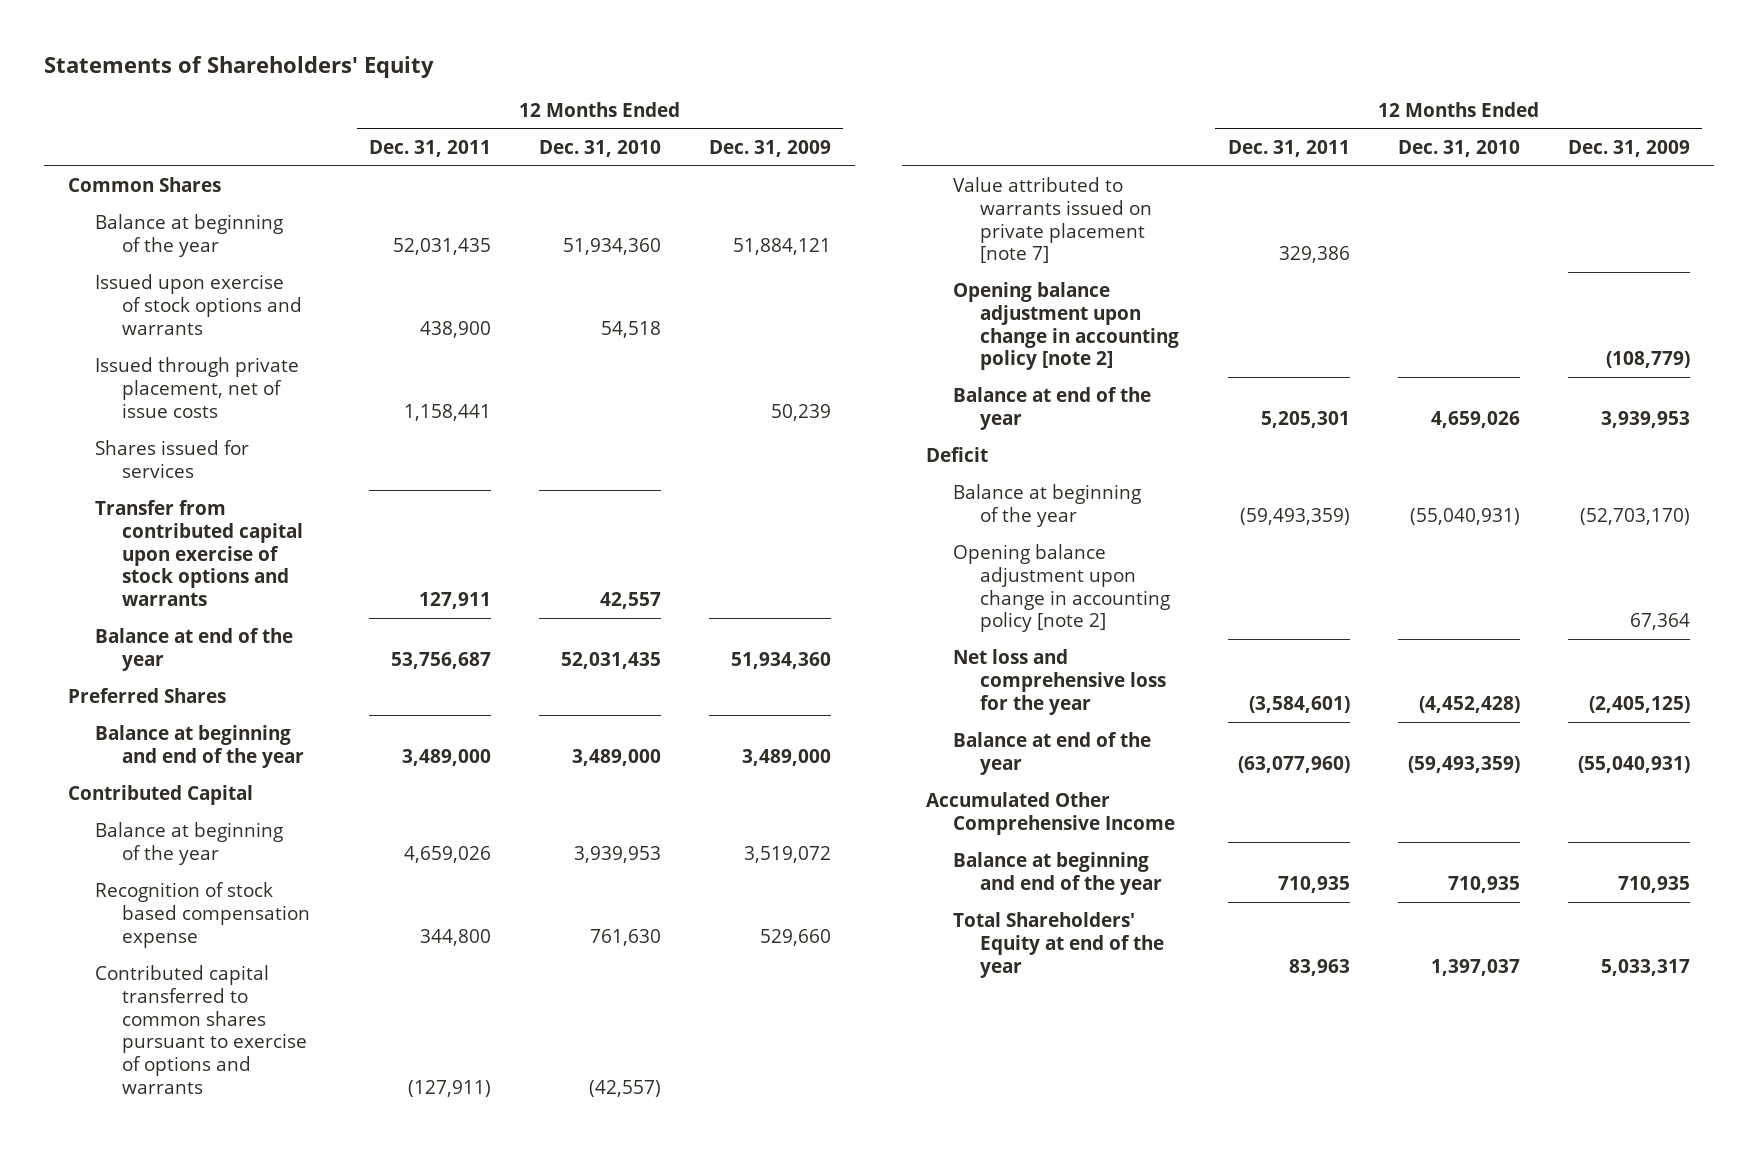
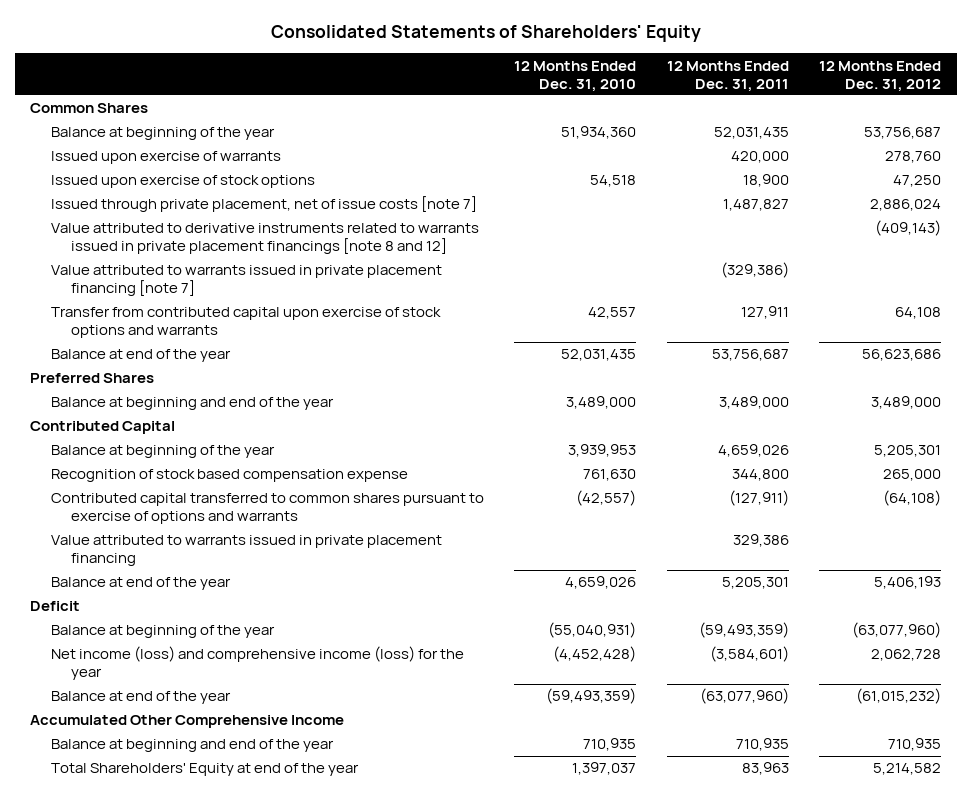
[43,55,434,78] Statements of Shareholders' Equity -> [270,25,701,43] Consolidated Statements of Shareholders' Equity
[709,139,832,157] Dec. 31, 2009 -> none
none -> [819,60,942,92] 12 Months Ended Dec. 31, 2012
[94,440,249,478] Shares issued for services -> none
none -> [50,151,281,165] Issued upon exercise of warrants
[94,274,302,335] Issued upon exercise of stock options and warrants -> [50,175,315,189] Issued upon exercise of stock options
[419,320,491,338] 438,900 -> [742,174,789,188] 18,900
[94,357,299,418] Issued through private placement, net of issue costs -> [50,196,477,213] Issued through private placement, net of issue costs [note 7]
[403,403,491,421] 1,158,441 -> [722,199,789,212] 1,487,827
none -> [50,223,479,255] Value attributed to derivative instruments related to warrants issued in private placement financings [note 8 and 12]
none -> [50,265,442,297] Value attributed to warrants issued in private placement financing [note 7]
[953,282,1180,371] Opening balance adjustment upon change in accounting policy [note 2] -> none
[953,177,1153,264] Value attributed to warrants issued on private placement [note 7] -> [50,535,442,567] Value attributed to warrants issued in private placement financing
[953,544,1171,633] Opening balance adjustment upon change in accounting policy [note 2] -> none
[953,649,1167,715] Net loss and comprehensive loss for the year -> [50,646,464,681] Net income (loss) and comprehensive income (loss) for the year

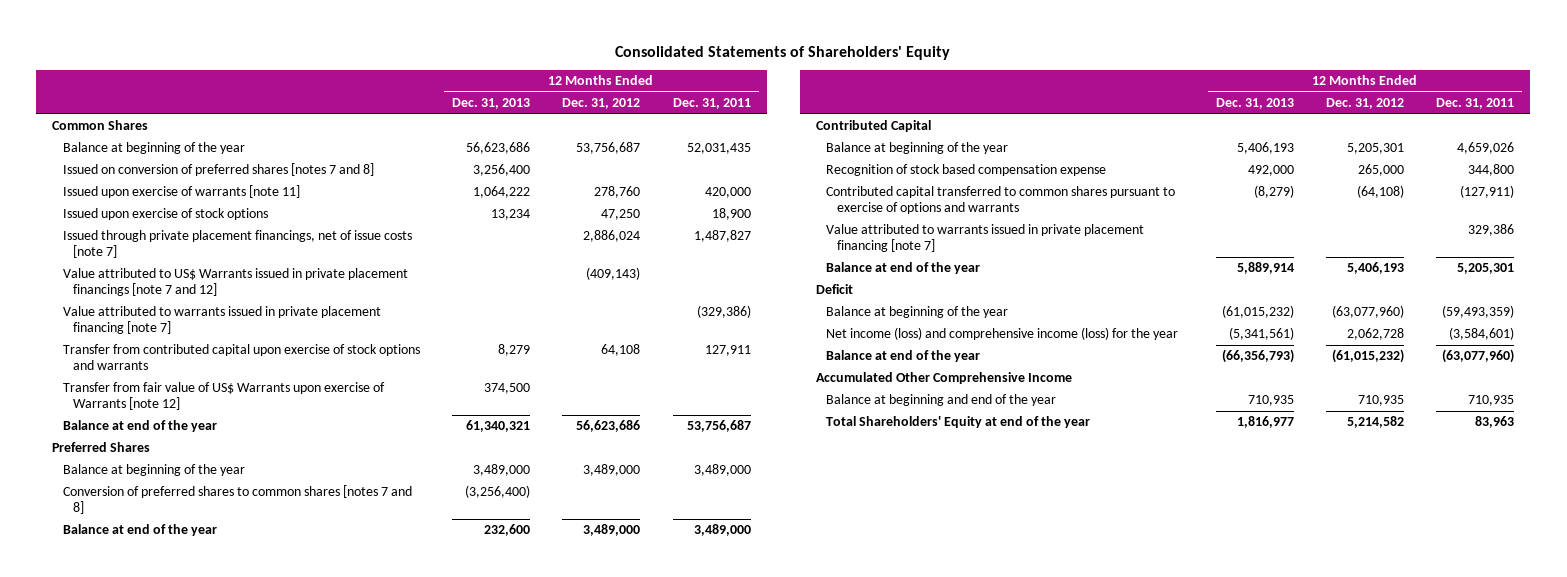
[514,60,637,92] 12 Months Ended Dec. 31, 2010 -> none
none -> [452,98,531,110] Dec. 31, 2013
none -> [62,163,374,177] Issued on conversion of preferred shares [notes 7 and 8]
[50,151,281,165] Issued upon exercise of warrants -> [62,185,300,199] Issued upon exercise of warrants [note 11]
[50,196,477,213] Issued through private placement, net of issue costs [note 7] -> [62,230,412,259] Issued through private placement financings, net of issue costs [note 7]
[50,223,479,255] Value attributed to derivative instruments related to warrants issued in private placement financings [note 8 and 12] -> [62,268,408,297] Value attributed to US$ Warrants issued in private placement financings [note 7 and 12]
none -> [62,382,385,411] Transfer from fair value of US$ Warrants upon exercise of Warrants [note 12]
[50,397,334,411] Balance at beginning and end of the year -> [62,464,245,477] Balance at beginning of the year
none -> [62,485,412,515] Conversion of preferred shares to common shares [notes 7 and 8]
none -> [62,524,217,537] Balance at end of the year
[50,535,442,567] Value attributed to warrants issued in private placement financing -> [826,224,1145,253] Value attributed to warrants issued in private placement financing [note 7]

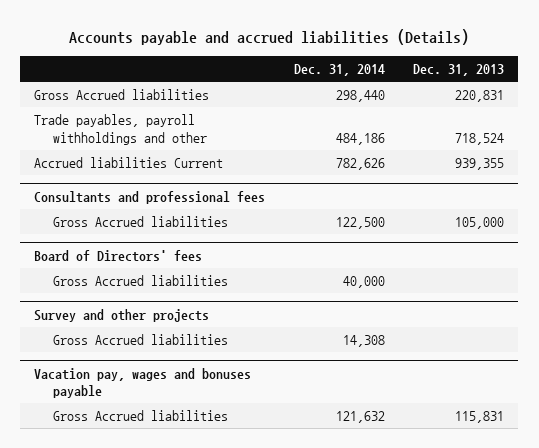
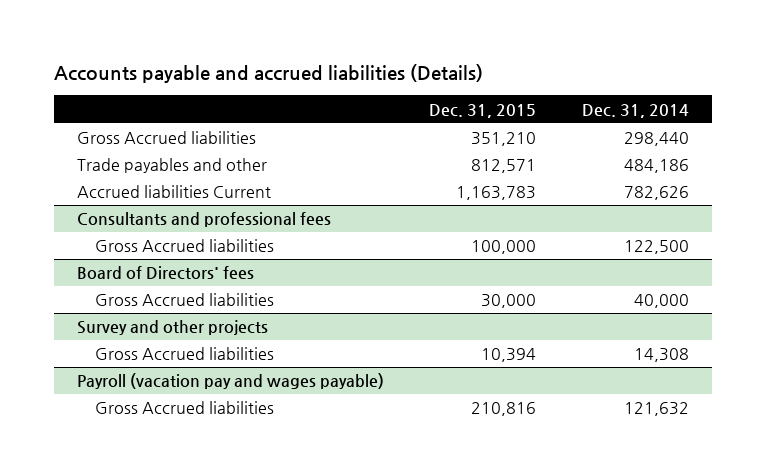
[413,64,505,77] Dec. 31, 2013 -> none
none -> [429,103,537,118] Dec. 31, 2015
[34,114,208,145] Trade payables, payroll withholdings and other -> [76,158,267,174] Trade payables and other
[34,367,252,399] Vacation pay, wages and bonuses payable -> [76,373,384,390] Payroll (vacation pay and wages payable)

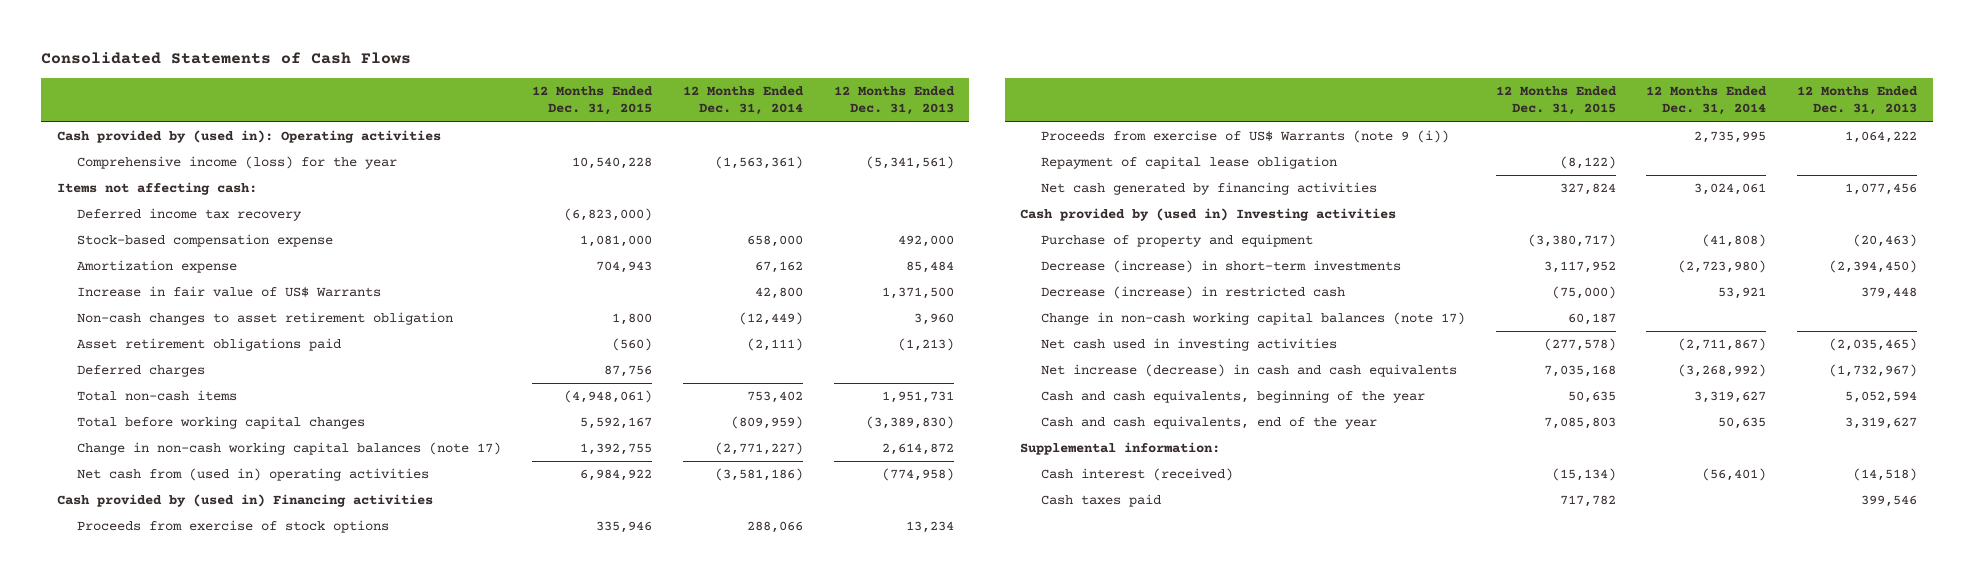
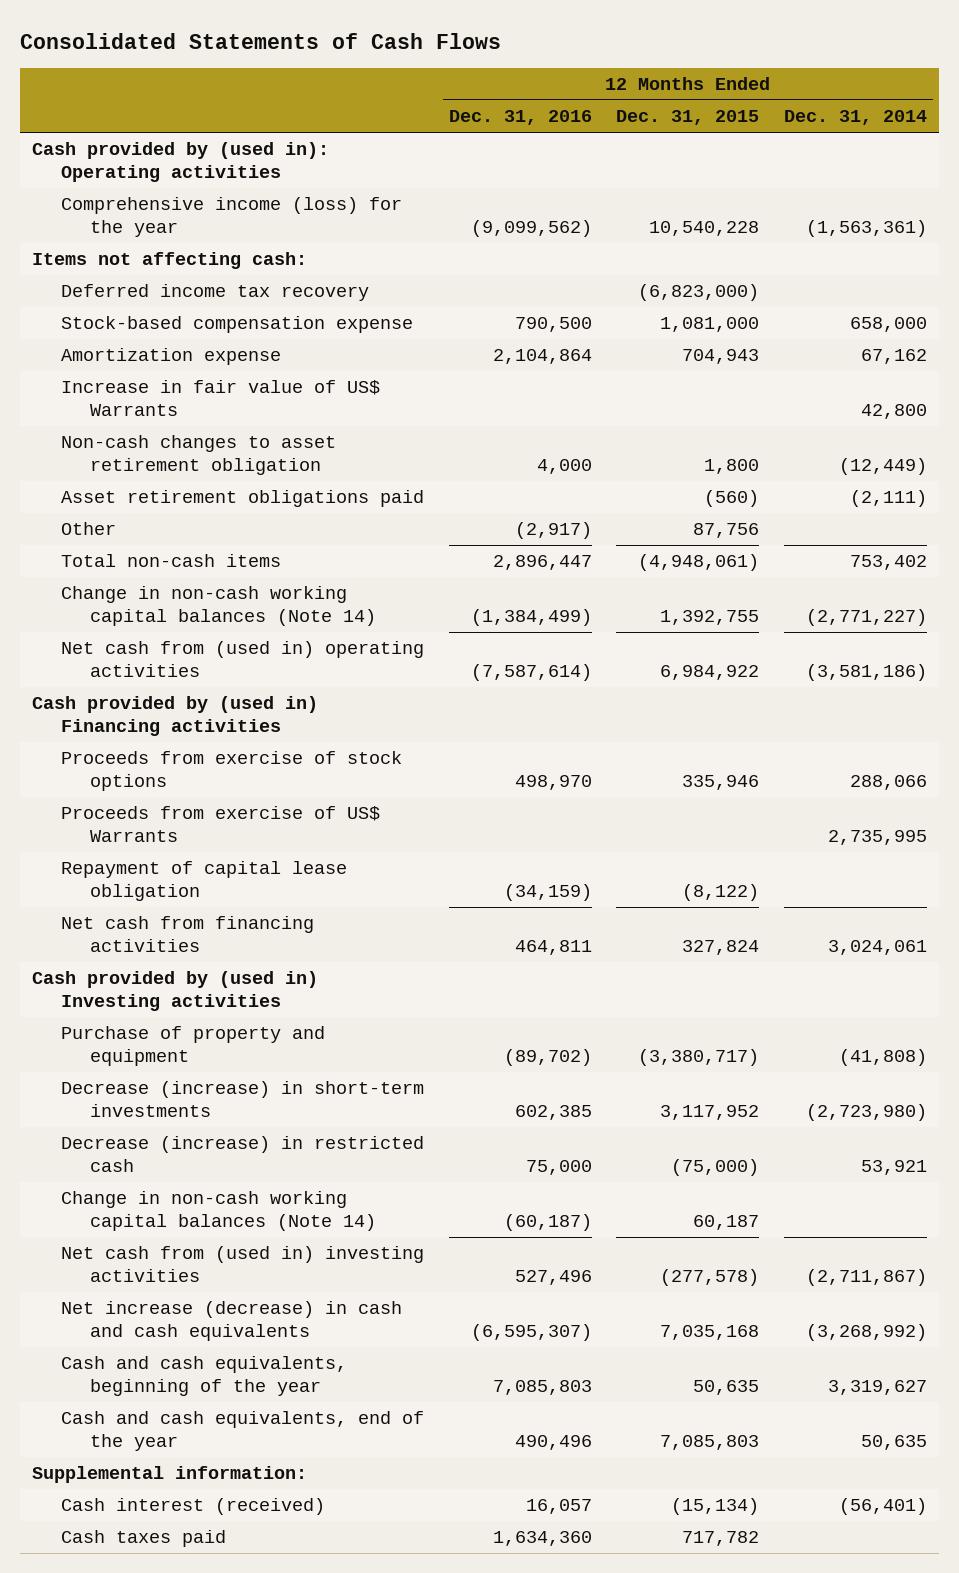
[833,85,955,116] 12 Months Ended Dec. 31, 2013 -> none
none -> [448,110,592,126] Dec. 31, 2016
[77,365,206,378] Deferred charges -> [61,522,117,536] Other
[77,416,366,430] Total before working capital changes -> none
[77,442,502,456] Change in non-cash working capital balances (note 17) -> [61,586,377,627] Change in non-cash working capital balances (Note 14)
[1040,130,1449,144] Proceeds from exercise of US$ Warrants (note 9 (i)) -> [61,806,381,843] Proceeds from exercise of US$ Warrants
[1040,182,1377,196] Net cash generated by financing activities -> [61,916,315,953] Net cash from financing activities
[1040,312,1465,326] Change in non-cash working capital balances (note 17) -> [61,1191,377,1232] Change in non-cash working capital balances (Note 14)
[1040,338,1337,352] Net cash used in investing activities -> [61,1246,425,1283] Net cash from (used in) investing activities

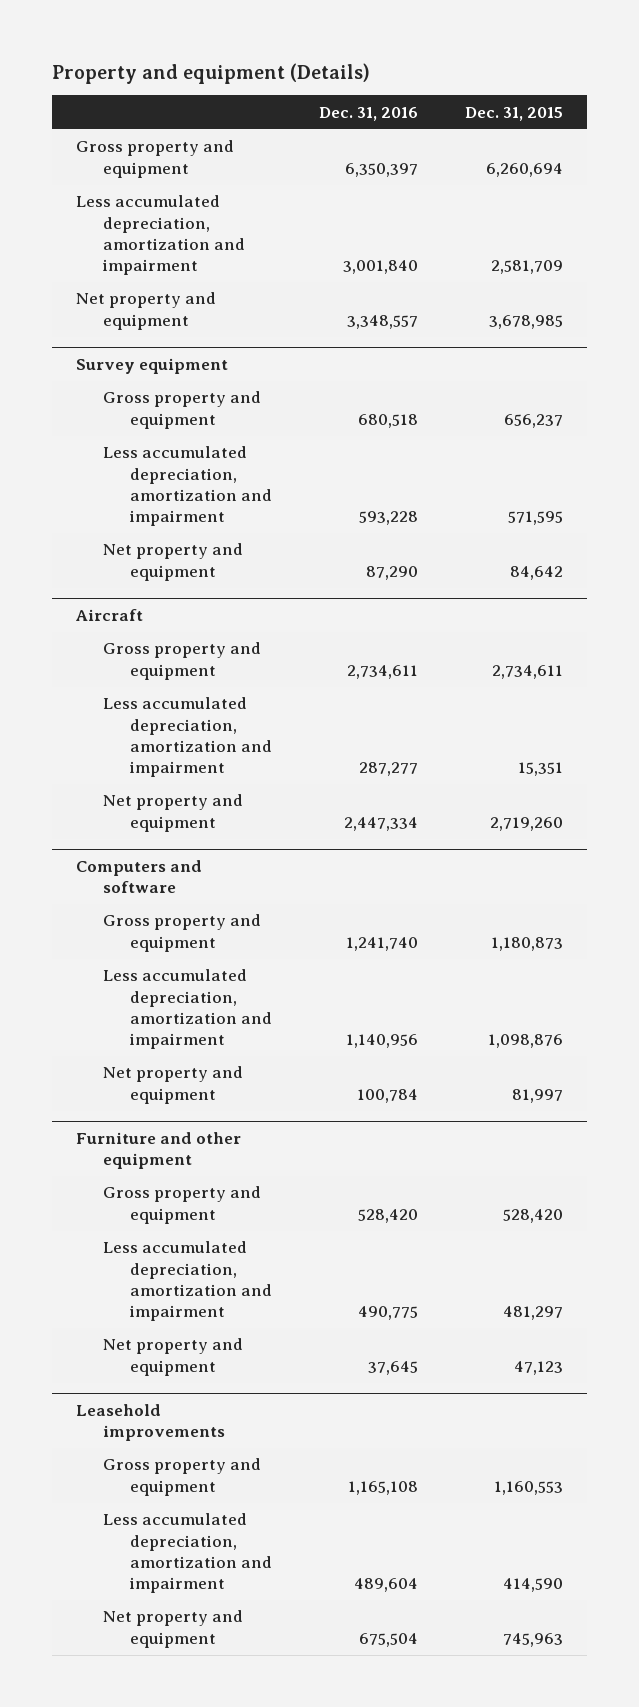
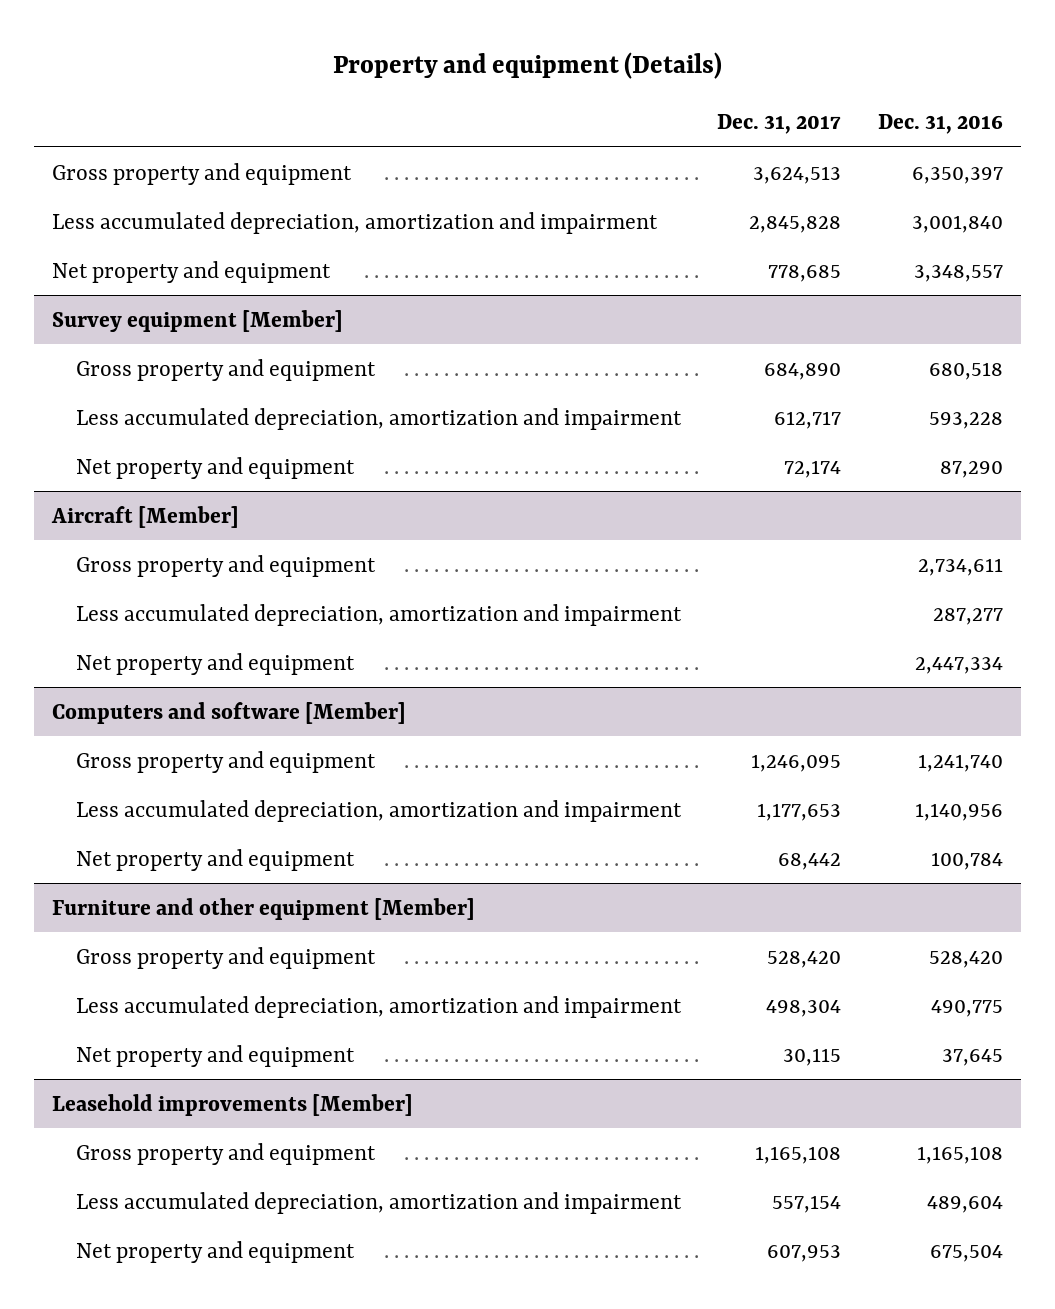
[465,106,564,121] Dec. 31, 2015 -> none
none -> [717,114,842,135] Dec. 31, 2017
[75,358,228,375] Survey equipment -> [52,309,344,332] Survey equipment [Member]
[74,609,143,622] Aircraft -> [51,505,240,528] Aircraft [Member]
[75,860,202,894] Computers and software -> [52,701,407,724] Computers and software [Member]
[75,1132,241,1170] Furniture and other equipment -> [52,897,476,920] Furniture and other equipment [Member]
[75,1404,225,1442] Leasehold improvements -> [52,1093,414,1116] Leasehold improvements [Member]

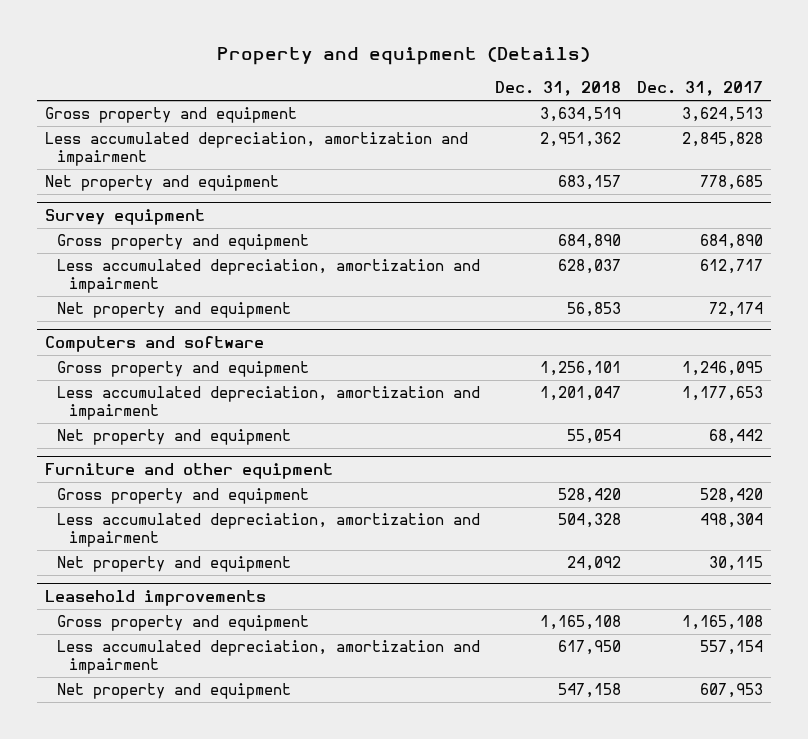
[877,114,1003,135] Dec. 31, 2016 -> none
none -> [495,81,622,97] Dec. 31, 2018
[52,309,344,332] Survey equipment [Member] -> [45,209,206,226] Survey equipment
[51,505,240,528] Aircraft [Member] -> none
[75,554,376,577] Gross property and equipment -> none
[75,603,682,626] Less accumulated depreciation, amortization and impairment -> none
[75,652,355,675] Net property and equipment -> none
[52,701,407,724] Computers and software [Member] -> [45,336,265,353] Computers and software
[52,897,476,920] Furniture and other equipment [Member] -> [45,463,334,480] Furniture and other equipment
[52,1093,414,1116] Leasehold improvements [Member] -> [45,590,267,607] Leasehold improvements

